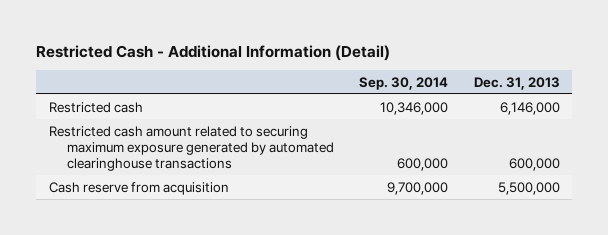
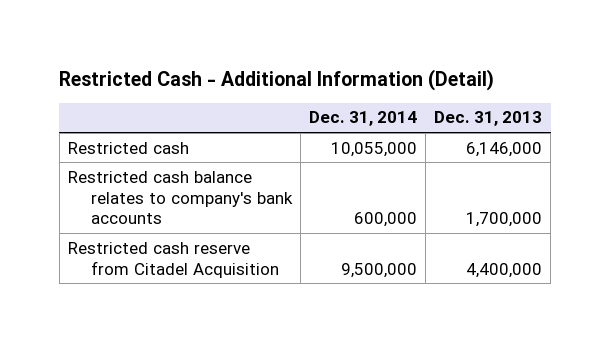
[359,76,449,90] Sep. 30, 2014 -> none
none -> [308,111,417,127] Dec. 31, 2014
[48,125,334,172] Restricted cash amount related to securing maximum exposure generated by automated clearinghouse transactions -> none
none -> [67,170,293,225] Restricted cash balance relates to company's bank accounts
[48,181,229,195] Cash reserve from acquisition -> [67,241,279,278] Restricted cash reserve from Citadel Acquisition
[497,181,560,195] 5,500,000 -> [465,262,542,278] 4,400,000

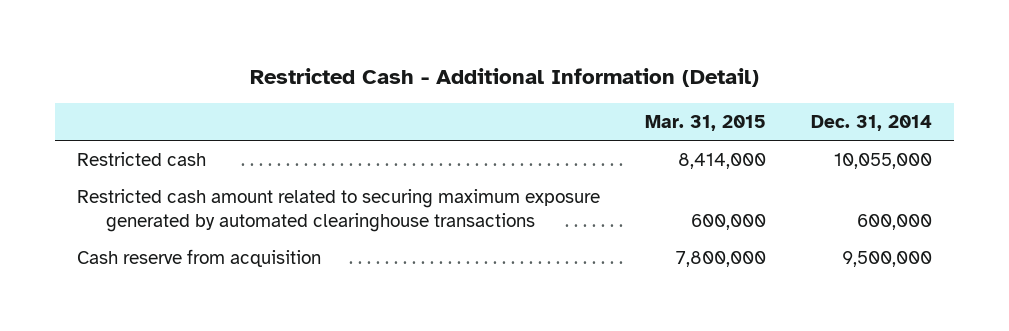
[433,111,542,127] Dec. 31, 2013 -> none
none -> [645,115,767,132] Mar. 31, 2015
[67,170,293,225] Restricted cash balance relates to company's bank accounts -> [77,189,601,232] Restricted cash amount related to securing maximum exposure generated by automated clearinghouse transactions
[67,241,279,278] Restricted cash reserve from Citadel Acquisition -> [77,249,322,268] Cash reserve from acquisition

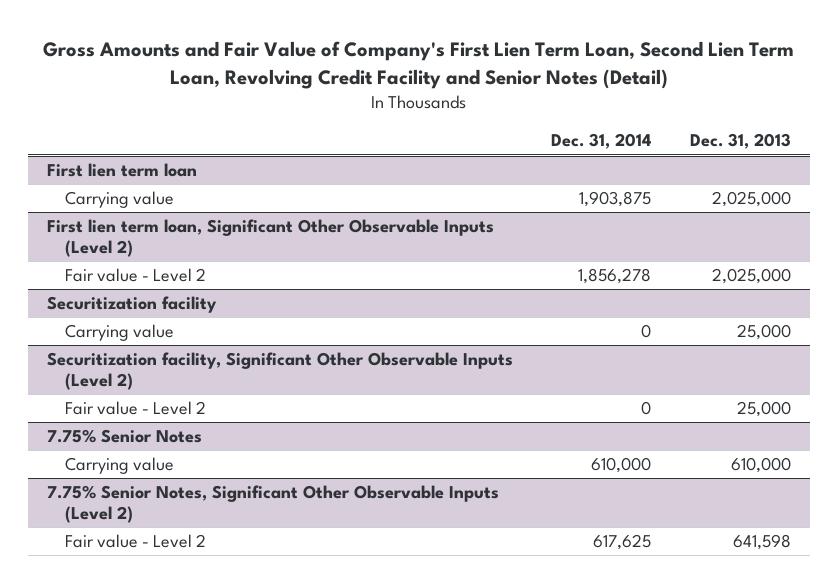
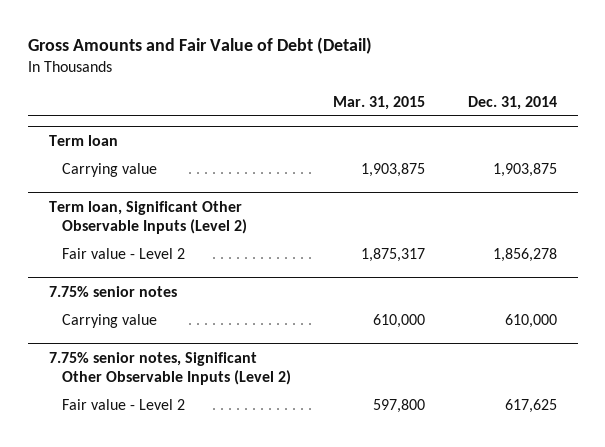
[42,41,794,90] Gross Amounts and Fair Value of Company's First Lien Term Loan, Second Lien Term Loan, Revolving Credit Facility and Senior Notes (Detail) -> [27,37,372,55] Gross Amounts and Fair Value of Debt (Detail)
[689,133,791,150] Dec. 31, 2013 -> none
none -> [333,95,426,110] Mar. 31, 2015
[47,163,198,178] First lien term loan -> [48,134,118,146] Term loan
[47,219,495,257] First lien term loan, Significant Other Observable Inputs (Level 2) -> [48,200,248,234] Term loan, Significant Other Observable Inputs (Level 2)
[47,296,218,314] Securitization facility -> none
[64,324,174,342] Carrying value -> none
[47,352,514,390] Securitization facility, Significant Other Observable Inputs (Level 2) -> none
[64,401,206,416] Fair value - Level 2 -> none
[47,429,203,444] 7.75% Senior Notes -> [48,285,177,297] 7.75% senior notes
[47,485,500,523] 7.75% Senior Notes, Significant Other Observable Inputs (Level 2) -> [48,351,292,385] 7.75% senior notes, Significant Other Observable Inputs (Level 2)

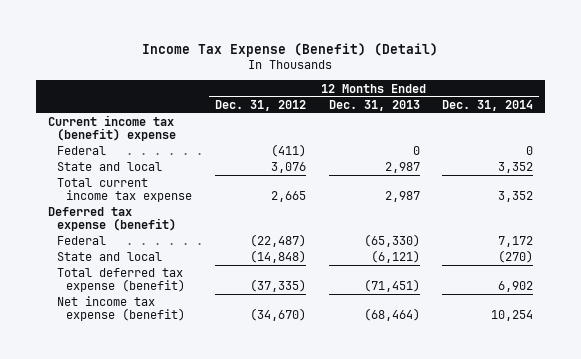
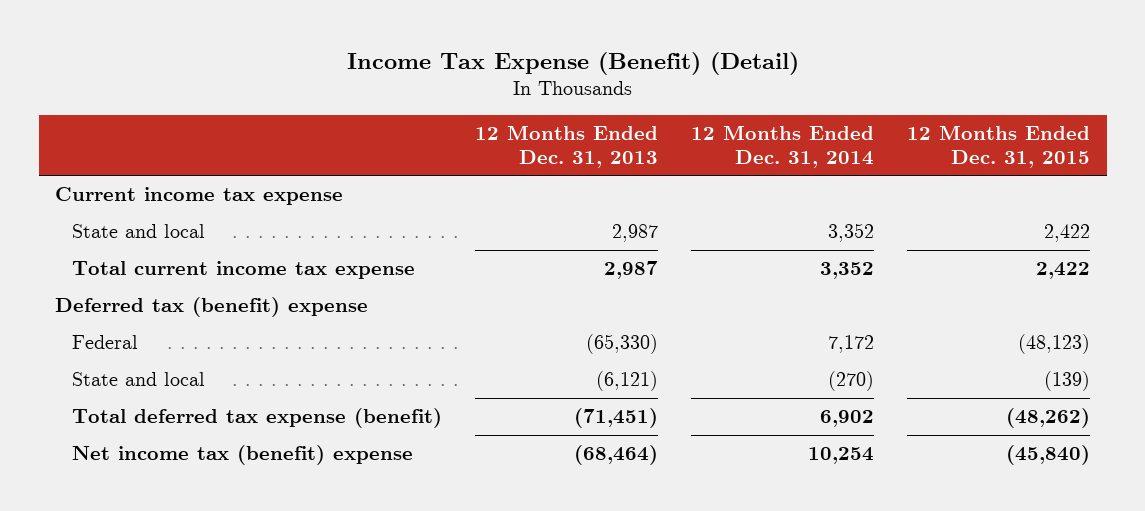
[214,99,306,111] Dec. 31, 2012 -> none
none -> [907,124,1091,168] 12 Months Ended Dec. 31, 2015
[56,146,106,156] Federal -> none
[47,115,176,142] Current income tax (benefit) expense -> [55,186,344,205] Current income tax expense
[47,207,176,232] Deferred tax expense (benefit) -> [55,296,369,317] Deferred tax (benefit) expense
[56,296,185,322] Net income tax expense (benefit) -> [72,444,414,465] Net income tax (benefit) expense

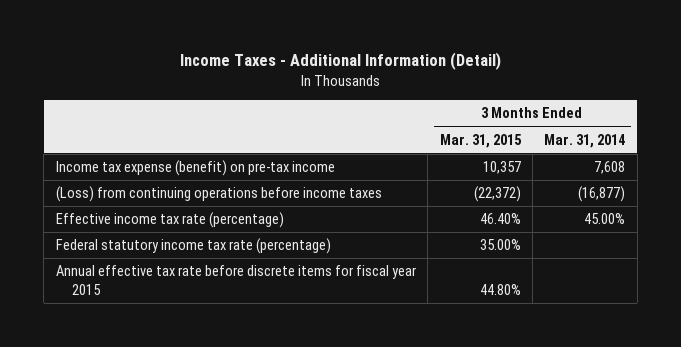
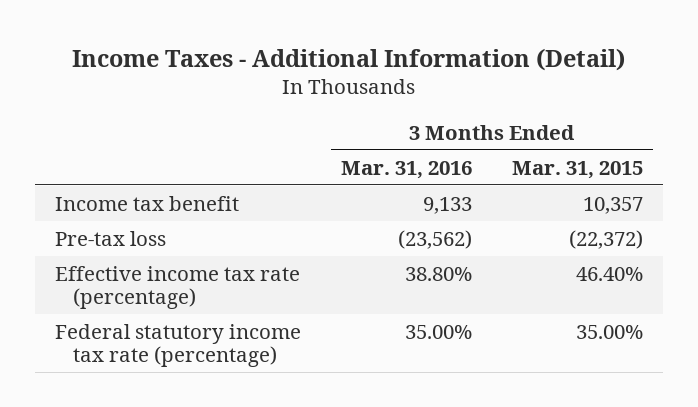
[544,133,626,148] Mar. 31, 2014 -> none
none -> [341,160,473,179] Mar. 31, 2016
[55,160,335,177] Income tax expense (benefit) on pre-tax income -> [54,195,239,211] Income tax benefit
[55,186,382,203] (Loss) from continuing operations before income taxes -> [54,230,166,246] Pre-tax loss
[55,265,416,295] Annual effective tax rate before discrete items for fiscal year 2015 -> none

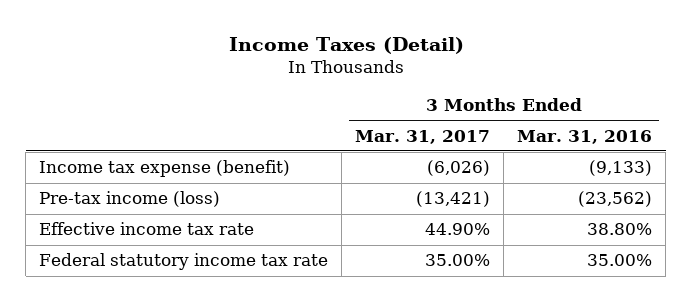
[72,47,626,71] Income Taxes - Additional Information (Detail) -> [228,37,464,55] Income Taxes (Detail)
[512,160,644,179] Mar. 31, 2015 -> none
none -> [355,129,491,144] Mar. 31, 2017
[54,195,239,211] Income tax benefit -> [39,160,291,178] Income tax expense (benefit)
[423,196,473,214] 9,133 -> [589,160,653,177] (9,133)
[54,230,166,246] Pre-tax loss -> [39,191,221,208] Pre-tax income (loss)
[54,265,300,310] Effective income tax rate (percentage) -> [39,222,255,236] Effective income tax rate
[54,323,301,368] Federal statutory income tax rate (percentage) -> [39,253,329,271] Federal statutory income tax rate

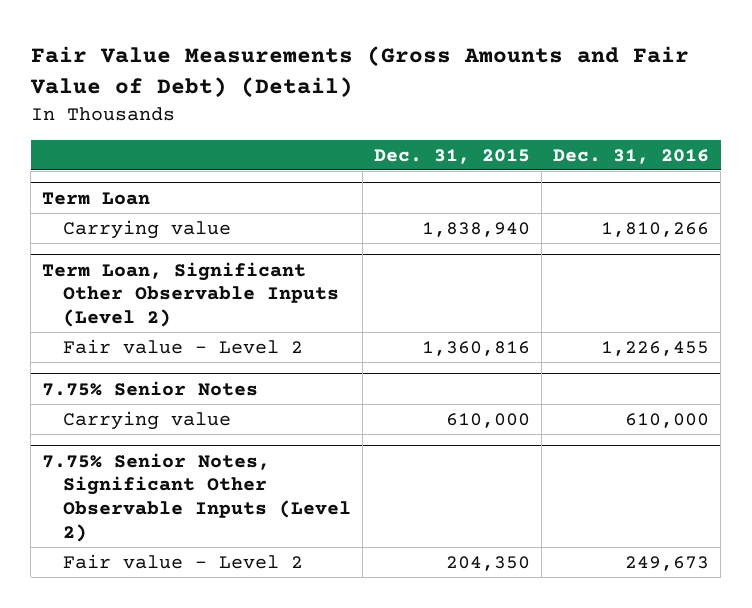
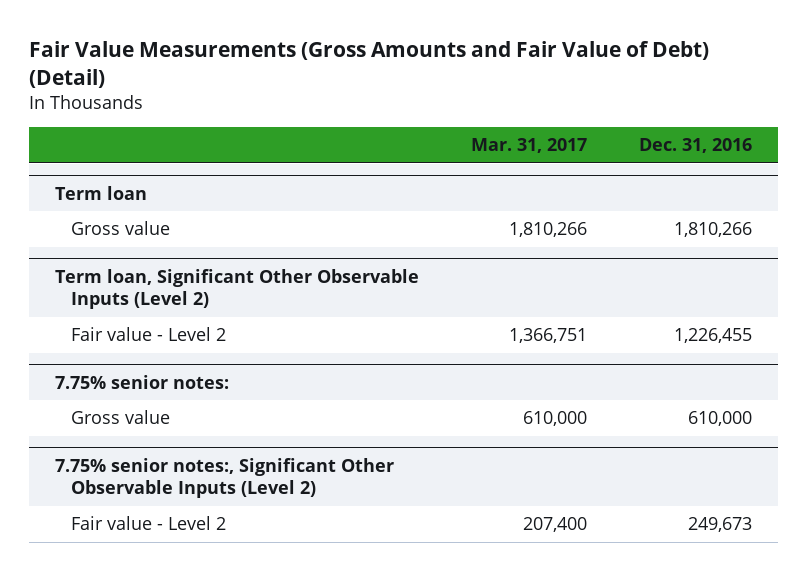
[374,148,531,164] Dec. 31, 2015 -> none
none -> [471,138,588,154] Mar. 31, 2017
[42,191,151,205] Term Loan -> [55,185,148,200] Term loan
[62,219,231,239] Carrying value -> [71,221,171,236] Gross value
[42,261,339,327] Term Loan, Significant Other Observable Inputs (Level 2) -> [55,268,420,310] Term loan, Significant Other Observable Inputs (Level 2)
[42,380,259,396] 7.75% Senior Notes -> [55,374,230,389] 7.75% senior notes:
[62,410,231,430] Carrying value -> [71,410,171,425] Gross value
[42,452,351,542] 7.75% Senior Notes, Significant Other Observable Inputs (Level 2) -> [55,457,395,499] 7.75% senior notes:, Significant Other Observable Inputs (Level 2)

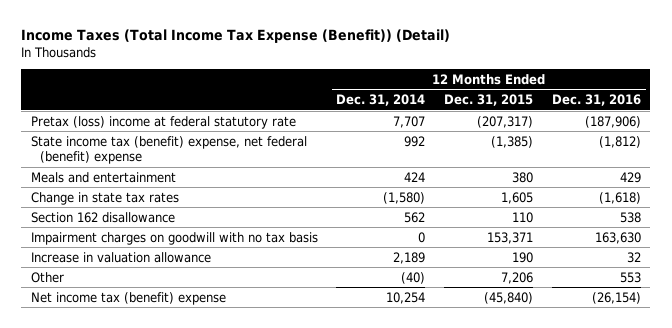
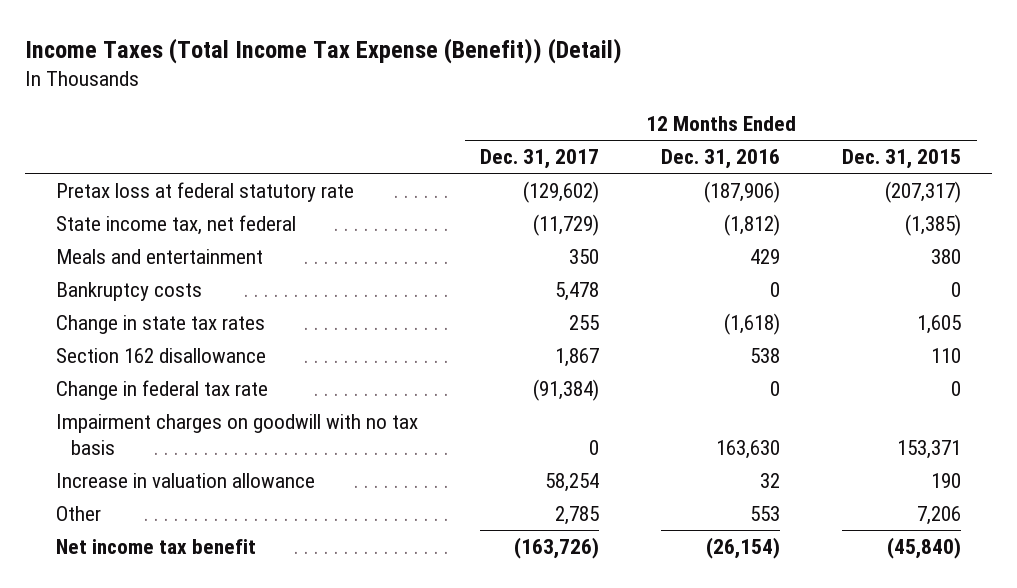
[336,94,426,107] Dec. 31, 2014 -> none
none -> [480,149,600,170] Dec. 31, 2017
[30,115,296,129] Pretax (loss) income at federal statutory rate -> [56,181,355,202] Pretax loss at federal statutory rate
[30,135,307,165] State income tax (benefit) expense, net federal (benefit) expense -> [56,214,297,235] State income tax, net federal
none -> [56,281,203,301] Bankruptcy costs
none -> [56,379,269,400] Change in federal tax rate
[30,291,226,305] Net income tax (benefit) expense -> [56,538,257,554] Net income tax benefit

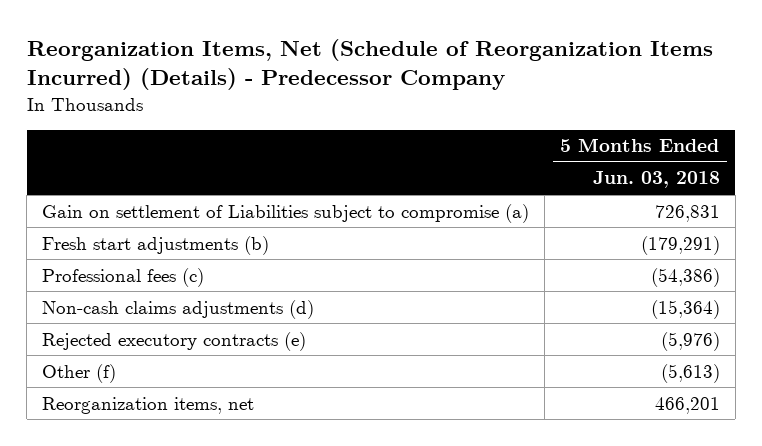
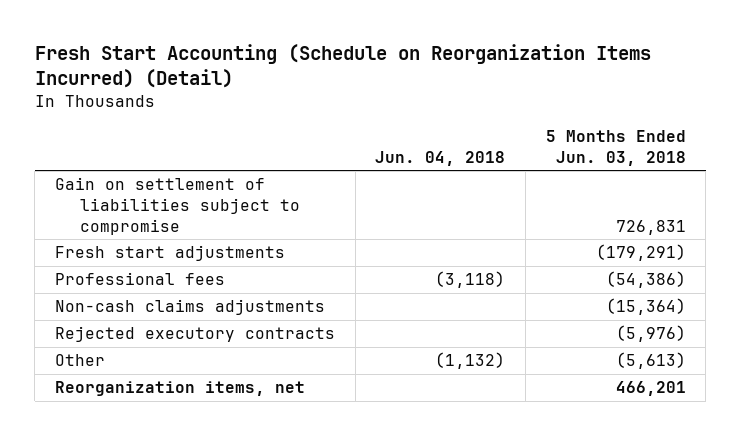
[26,39,713,91] Reorganization Items, Net (Schedule of Reorganization Items Incurred) (Details) - Predecessor Company -> [34,43,651,88] Fresh Start Accounting (Schedule on Reorganization Items Incurred) (Detail)
none -> [375,150,506,166] Jun. 04, 2018
[42,203,530,223] Gain on settlement of Liabilities subject to compromise (a) -> [54,177,300,235] Gain on settlement of liabilities subject to compromise
[42,235,270,255] Fresh start adjustments (b) -> [54,245,285,262] Fresh start adjustments
[42,267,205,287] Professional fees (c) -> [54,272,225,286] Professional fees
[42,299,315,319] Non-cash claims adjustments (d) -> [54,299,325,316] Non-cash claims adjustments
[42,331,307,351] Rejected executory contracts (e) -> [54,326,335,343] Rejected executory contracts
[42,363,117,383] Other (f) -> [54,354,105,367] Other

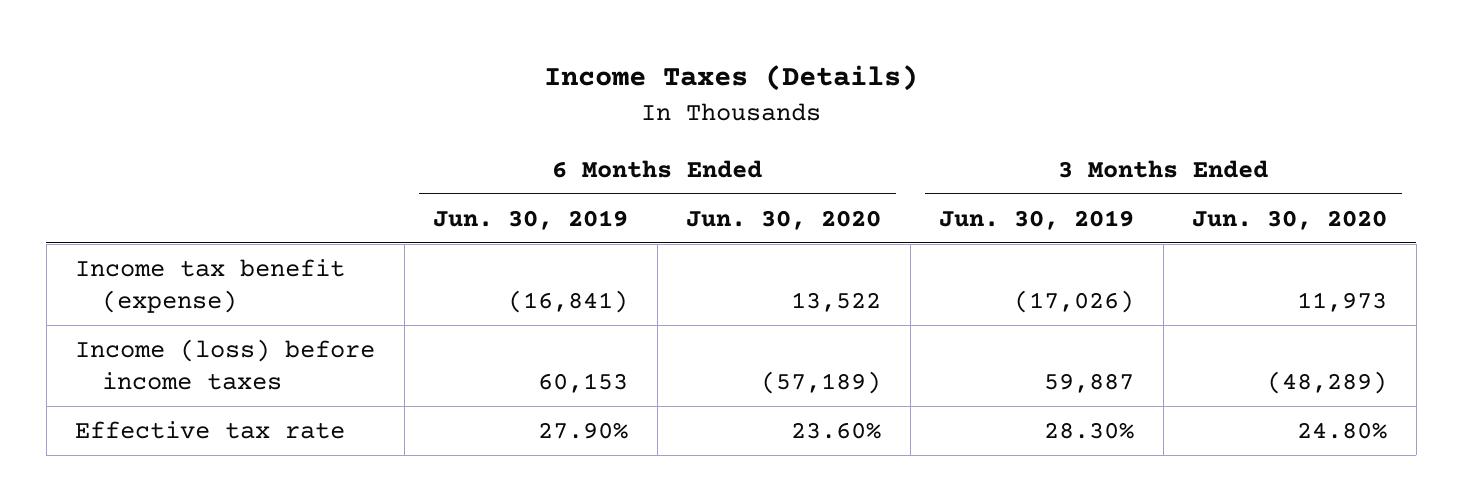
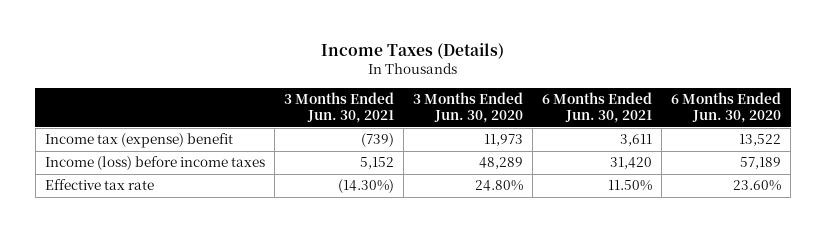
[433,209,629,230] Jun. 30, 2019 -> none
[939,209,1135,230] Jun. 30, 2019 -> none
none -> [283,92,394,123] 3 Months Ended Jun. 30, 2021
none -> [542,92,653,123] 6 Months Ended Jun. 30, 2021
[75,258,346,313] Income tax benefit (expense) -> [44,133,233,149] Income tax (expense) benefit
[761,370,882,394] (57,189) -> [740,157,782,170] 57,189
[1267,370,1388,394] (48,289) -> [479,157,524,170] 48,289

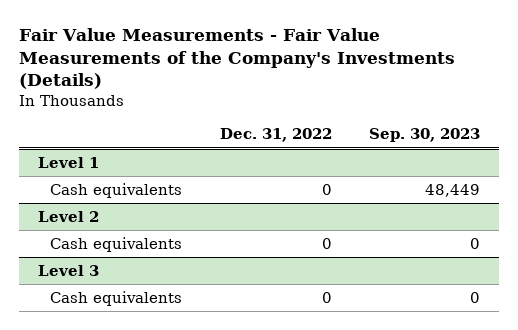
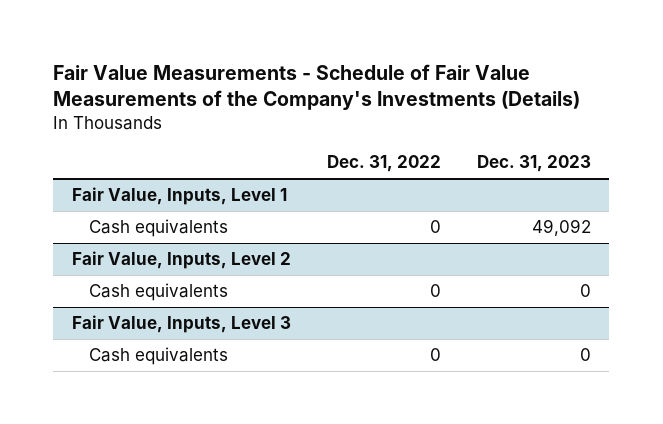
[18,28,455,90] Fair Value Measurements - Fair Value Measurements of the Company's Investments (Details) -> [53,63,581,111] Fair Value Measurements - Schedule of Fair Value Measurements of the Company's Investments (Details)
[369,128,481,143] Sep. 30, 2023 -> none
none -> [477,155,592,173] Dec. 31, 2023
[37,156,99,168] Level 1 -> [71,187,287,206] Fair Value, Inputs, Level 1
[37,210,99,222] Level 2 -> [71,251,291,270] Fair Value, Inputs, Level 2
[37,264,99,276] Level 3 -> [71,315,291,334] Fair Value, Inputs, Level 3

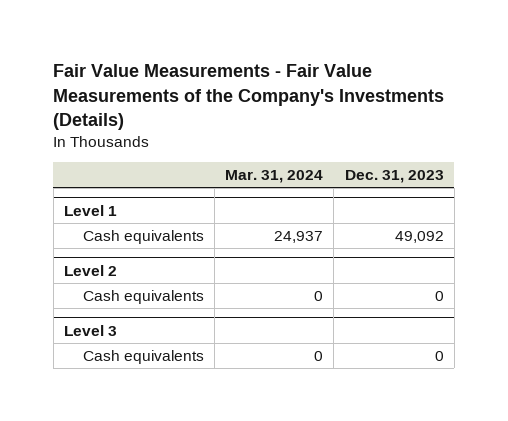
[53,63,581,111] Fair Value Measurements - Schedule of Fair Value Measurements of the Company's Investments (Details) -> [53,64,445,130] Fair Value Measurements - Fair Value Measurements of the Company's Investments (Details)
[326,155,441,173] Dec. 31, 2022 -> none
none -> [225,170,324,184] Mar. 31, 2024
[71,187,287,206] Fair Value, Inputs, Level 1 -> [64,204,118,216] Level 1
[71,251,291,270] Fair Value, Inputs, Level 2 -> [64,264,118,276] Level 2
[71,315,291,334] Fair Value, Inputs, Level 3 -> [64,324,118,336] Level 3

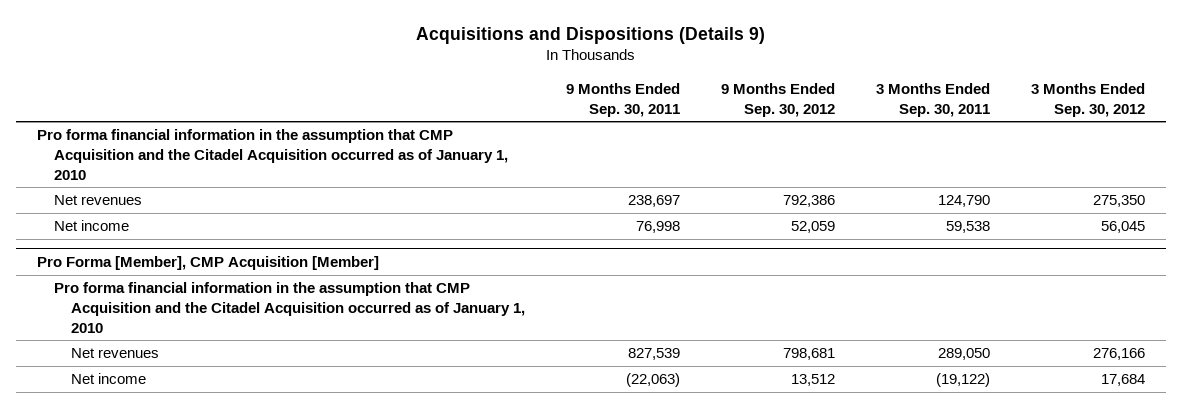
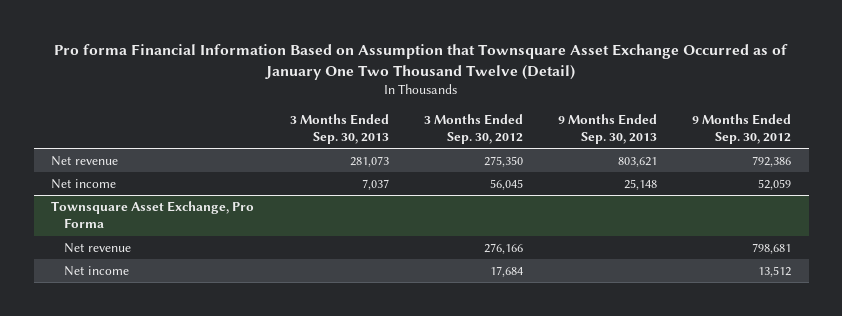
[415,26,765,44] Acquisitions and Dispositions (Details 9) -> [54,43,789,80] Pro forma Financial Information Based on Assumption that Townsquare Asset Exchange Occurred as of January One Two Thousand Twelve (Detail)
[566,82,681,117] 9 Months Ended Sep. 30, 2011 -> none
[876,82,991,117] 3 Months Ended Sep. 30, 2011 -> none
none -> [289,113,389,144] 3 Months Ended Sep. 30, 2013
none -> [557,113,657,144] 9 Months Ended Sep. 30, 2013
[36,129,508,180] Pro forma financial information in the assumption that CMP Acquisition and the Citadel Acquisition occurred as of January 1, 2010 -> none
[53,195,142,206] Net revenues -> [51,156,119,167] Net revenue
[36,256,379,271] Pro Forma [Member], CMP Acquisition [Member] -> none
[53,282,526,333] Pro forma financial information in the assumption that CMP Acquisition and the Citadel Acquisition occurred as of January 1, 2010 -> none
none -> [51,201,255,229] Townsquare Asset Exchange, Pro Forma
[71,348,160,359] Net revenues -> [63,243,131,254] Net revenue

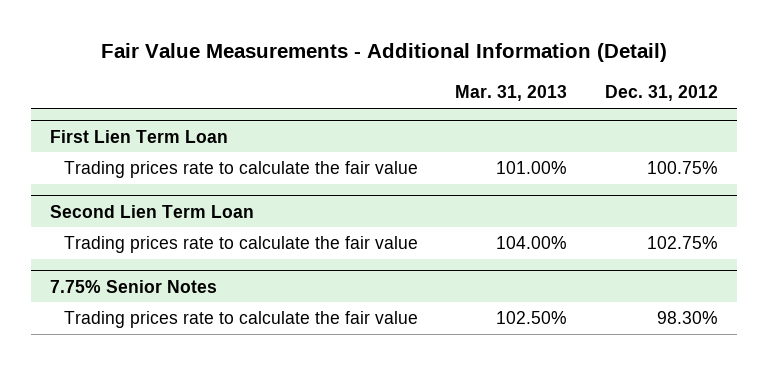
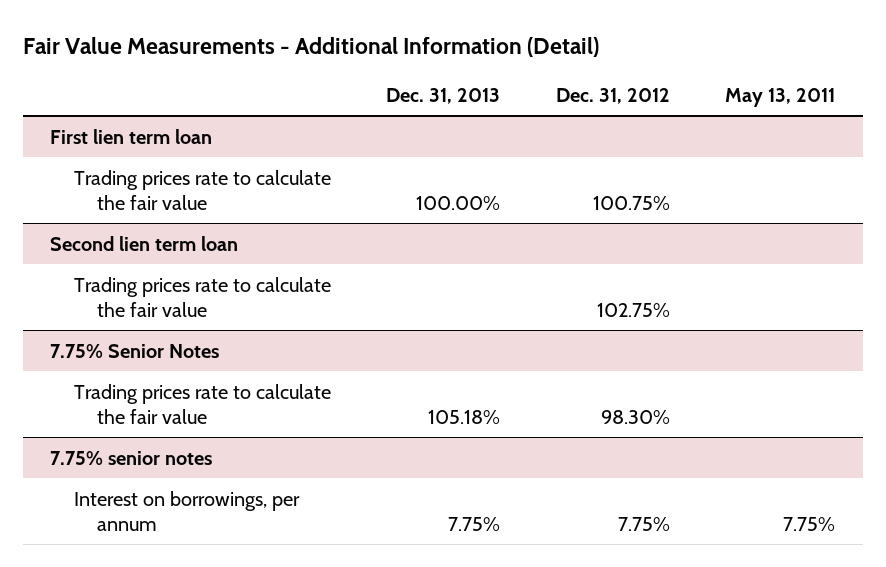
[455,85,568,102] Mar. 31, 2013 -> none
none -> [386,87,501,104] Dec. 31, 2013
none -> [725,87,836,107] May 13, 2011
[49,129,228,143] First Lien Term Loan -> [50,128,213,144] First lien term loan
[49,204,254,218] Second Lien Term Loan -> [50,235,239,251] Second lien term loan
none -> [50,450,213,465] 7.75% senior notes
none -> [73,490,300,531] Interest on borrowings, per annum

